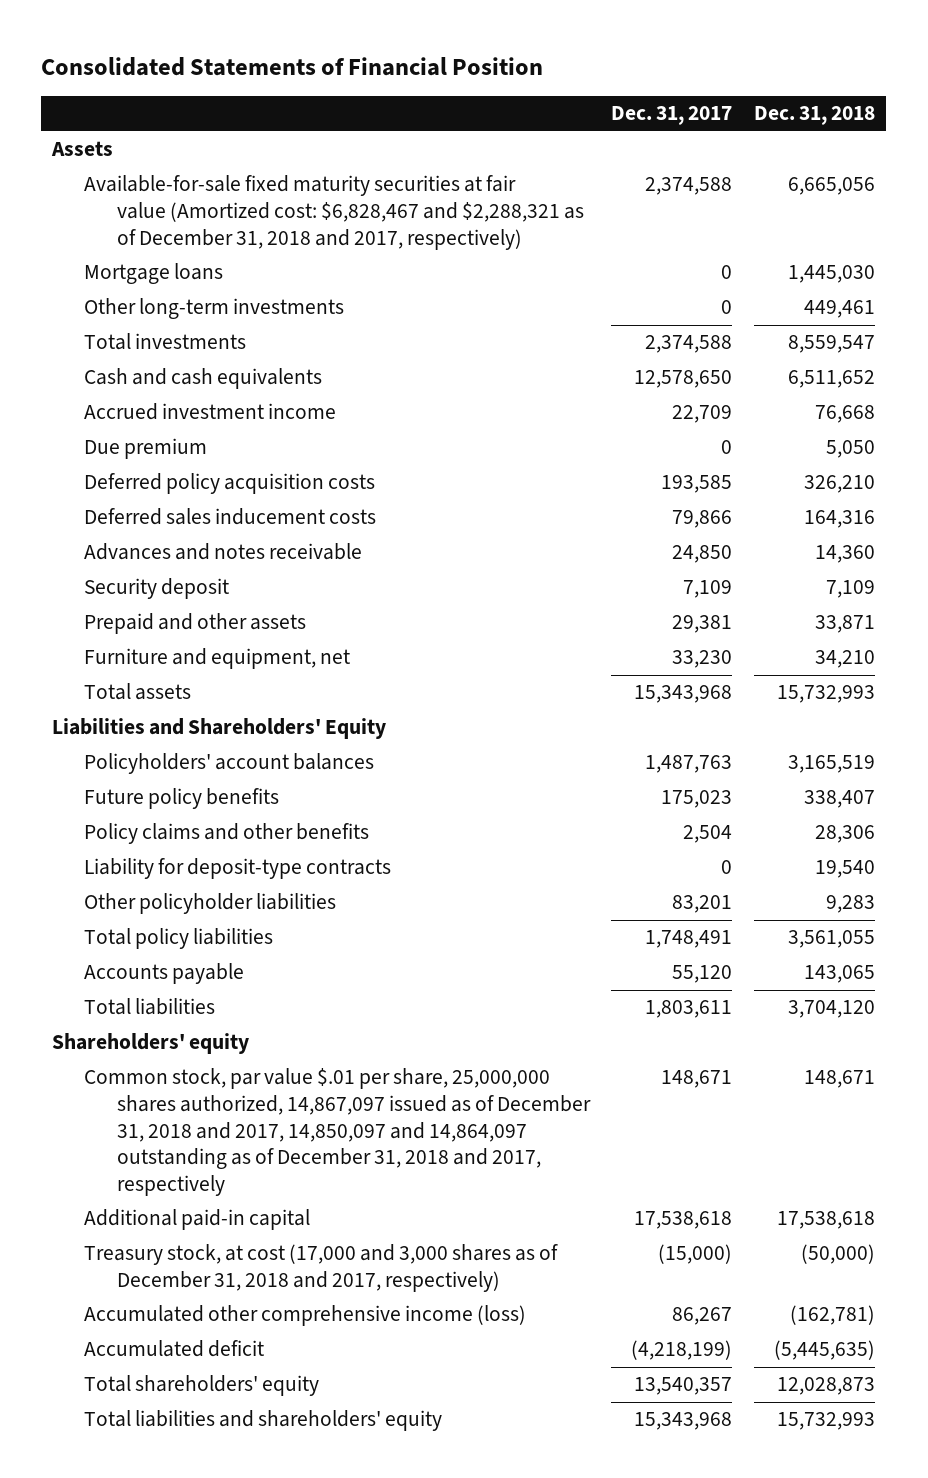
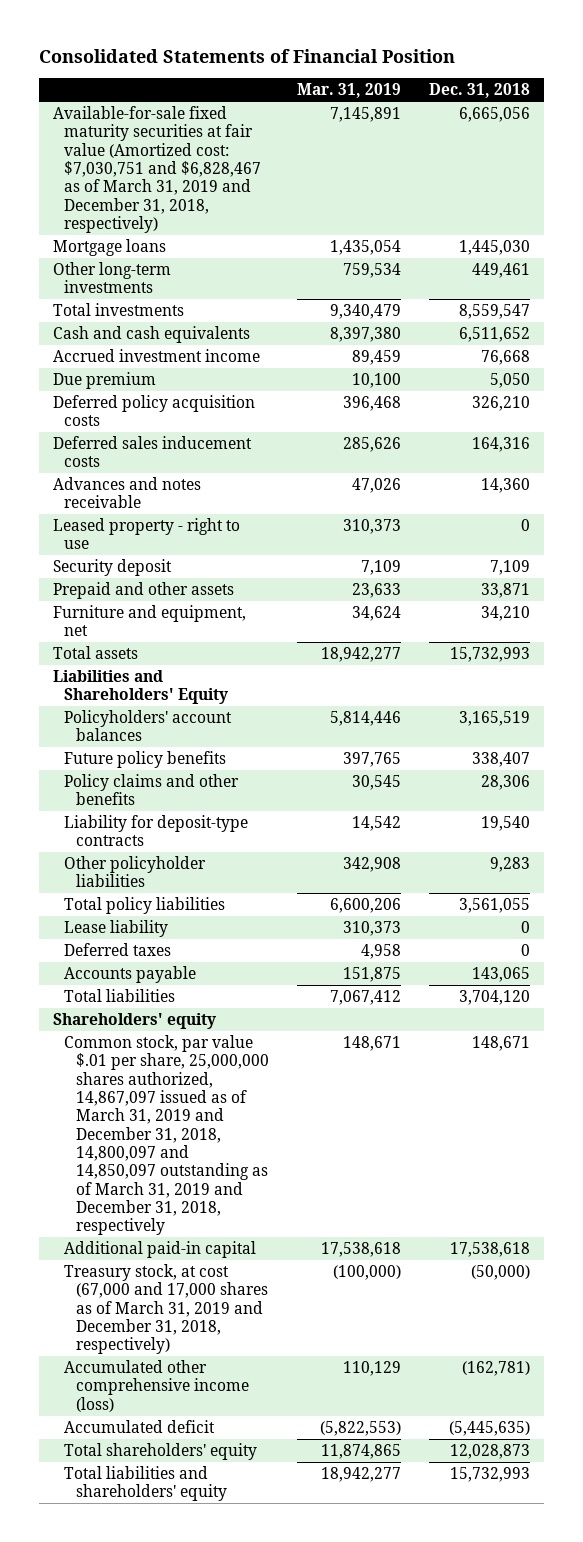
[611,106,733,126] Dec. 31, 2017 -> none
none -> [296,83,401,99] Mar. 31, 2019
[51,141,114,157] Assets -> none
[84,175,584,250] Available-for-sale fixed maturity securities at fair value (Amortized cost: $6,828,467 and $2,288,321 as of December 31, 2018 and 2017, respectively) -> [52,106,262,233] Available-for-sale fixed maturity securities at fair value (Amortized cost: $7,030,751 and $6,828,467 as of March 31, 2019 and December 31, 2018, respectively)
none -> [52,518,240,550] Leased property - right to use
none -> [64,920,169,938] Lease liability
none -> [64,943,172,957] Deferred taxes
[84,1068,591,1197] Common stock, par value $.01 per share, 25,000,000 shares authorized, 14,867,097 issued as of December 31, 2018 and 2017, 14,850,097 and 14,864,097 outstanding as of December 31, 2018 and 2017, respectively -> [64,1035,269,1236] Common stock, par value $.01 per share, 25,000,000 shares authorized, 14,867,097 issued as of March 31, 2019 and December 31, 2018, 14,800,097 and 14,850,097 outstanding as of March 31, 2019 and December 31, 2018, respectively
[84,1244,559,1293] Treasury stock, at cost (17,000 and 3,000 shares as of December 31, 2018 and 2017, respectively) -> [64,1264,268,1355] Treasury stock, at cost (67,000 and 17,000 shares as of March 31, 2019 and December 31, 2018, respectively)

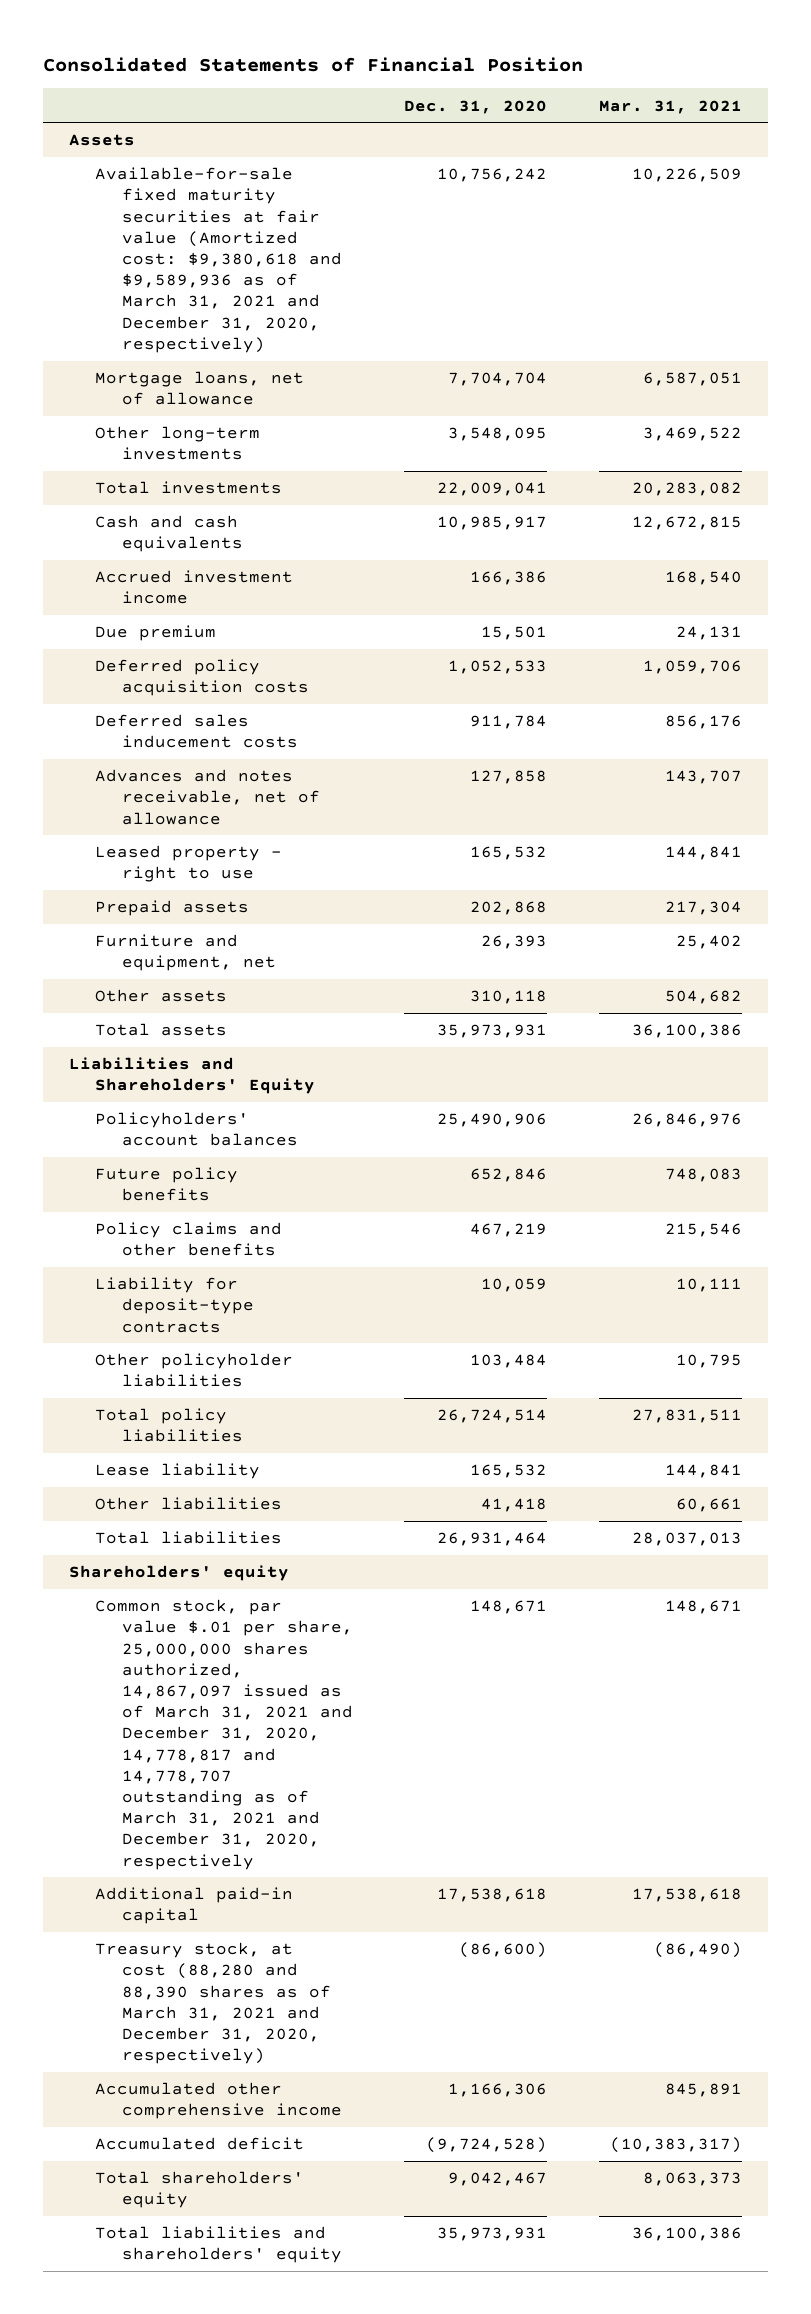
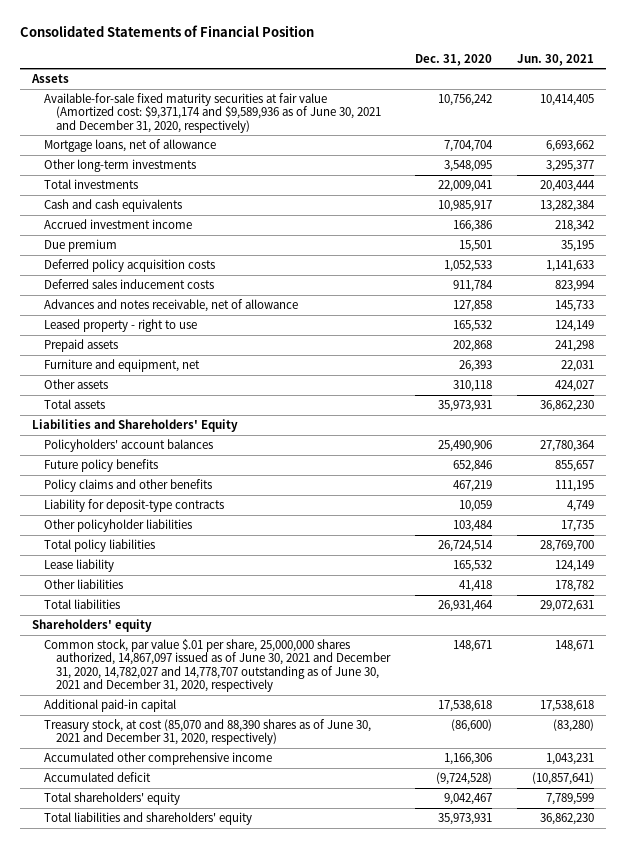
[599,99,743,114] Mar. 31, 2021 -> none
none -> [516,53,594,66] Jun. 30, 2021
[95,167,342,353] Available-for-sale fixed maturity securities at fair value (Amortized cost: $9,380,618 and $9,589,936 as of March 31, 2021 and December 31, 2020, respectively) -> [43,92,381,133] Available-for-sale fixed maturity securities at fair value (Amortized cost: $9,371,174 and $9,589,936 as of June 30, 2021 and December 31, 2020, respectively)
[95,1599,353,1870] Common stock, par value $.01 per share, 25,000,000 shares authorized, 14,867,097 issued as of March 31, 2021 and December 31, 2020, 14,778,817 and 14,778,707 outstanding as of March 31, 2021 and December 31, 2020, respectively -> [43,638,391,693] Common stock, par value $.01 per share, 25,000,000 shares authorized, 14,867,097 issued as of June 30, 2021 and December 31, 2020, 14,782,027 and 14,778,707 outstanding as of June 30, 2021 and December 31, 2020, respectively
[95,1942,331,2065] Treasury stock, at cost (88,280 and 88,390 shares as of March 31, 2021 and December 31, 2020, respectively) -> [43,718,371,746] Treasury stock, at cost (85,070 and 88,390 shares as of June 30, 2021 and December 31, 2020, respectively)

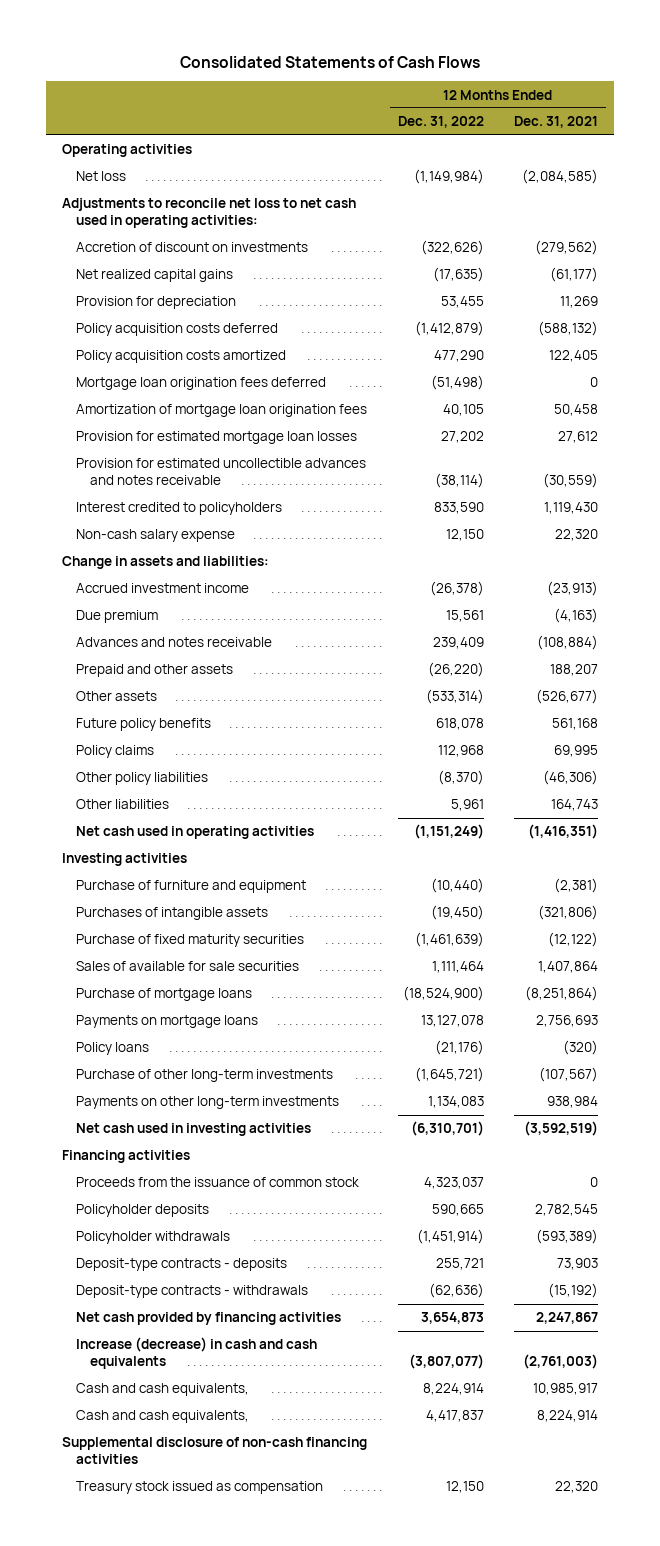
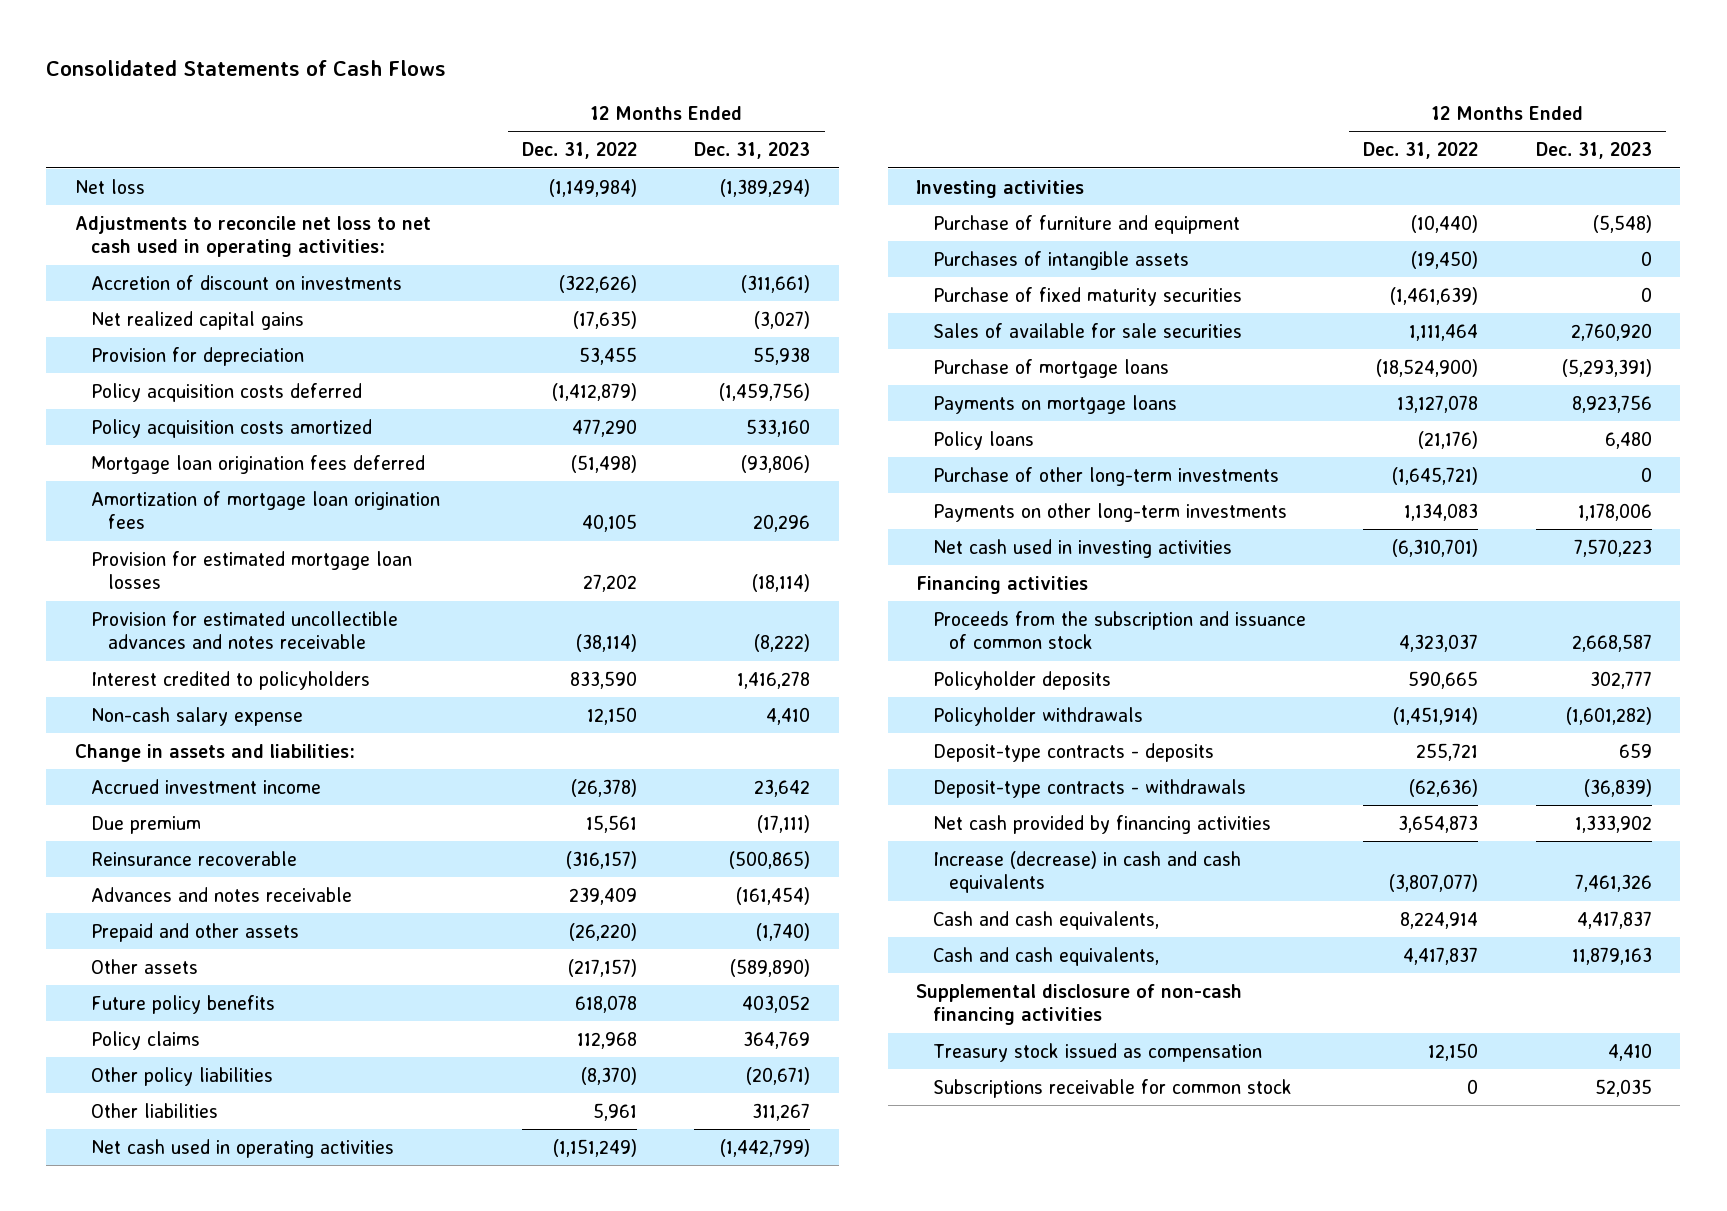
[514,116,599,129] Dec. 31, 2021 -> none
none -> [694,142,811,160] Dec. 31, 2023
[61,144,192,158] Operating activities -> none
none -> [91,850,298,866] Reinsurance recoverable
[425,689,484,705] (533,314) -> [567,958,637,977] (217,157)
[75,1177,359,1188] Proceeds from the issuance of common stock -> [932,610,1306,650] Proceeds from the subscription and issuance of common stock
none -> [932,1078,1292,1098] Subscriptions receivable for common stock

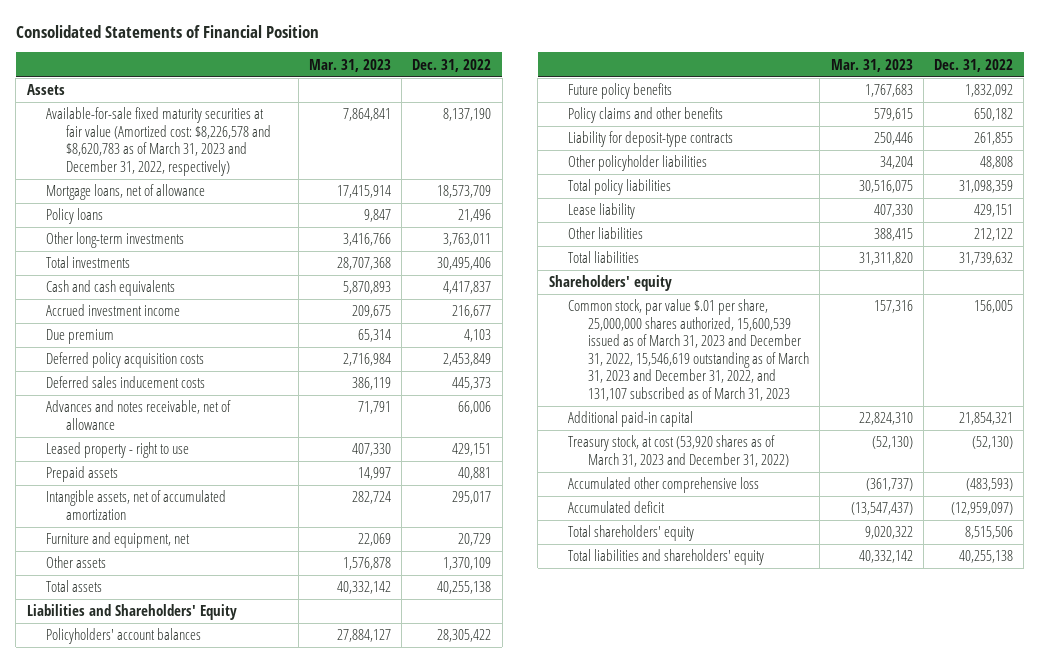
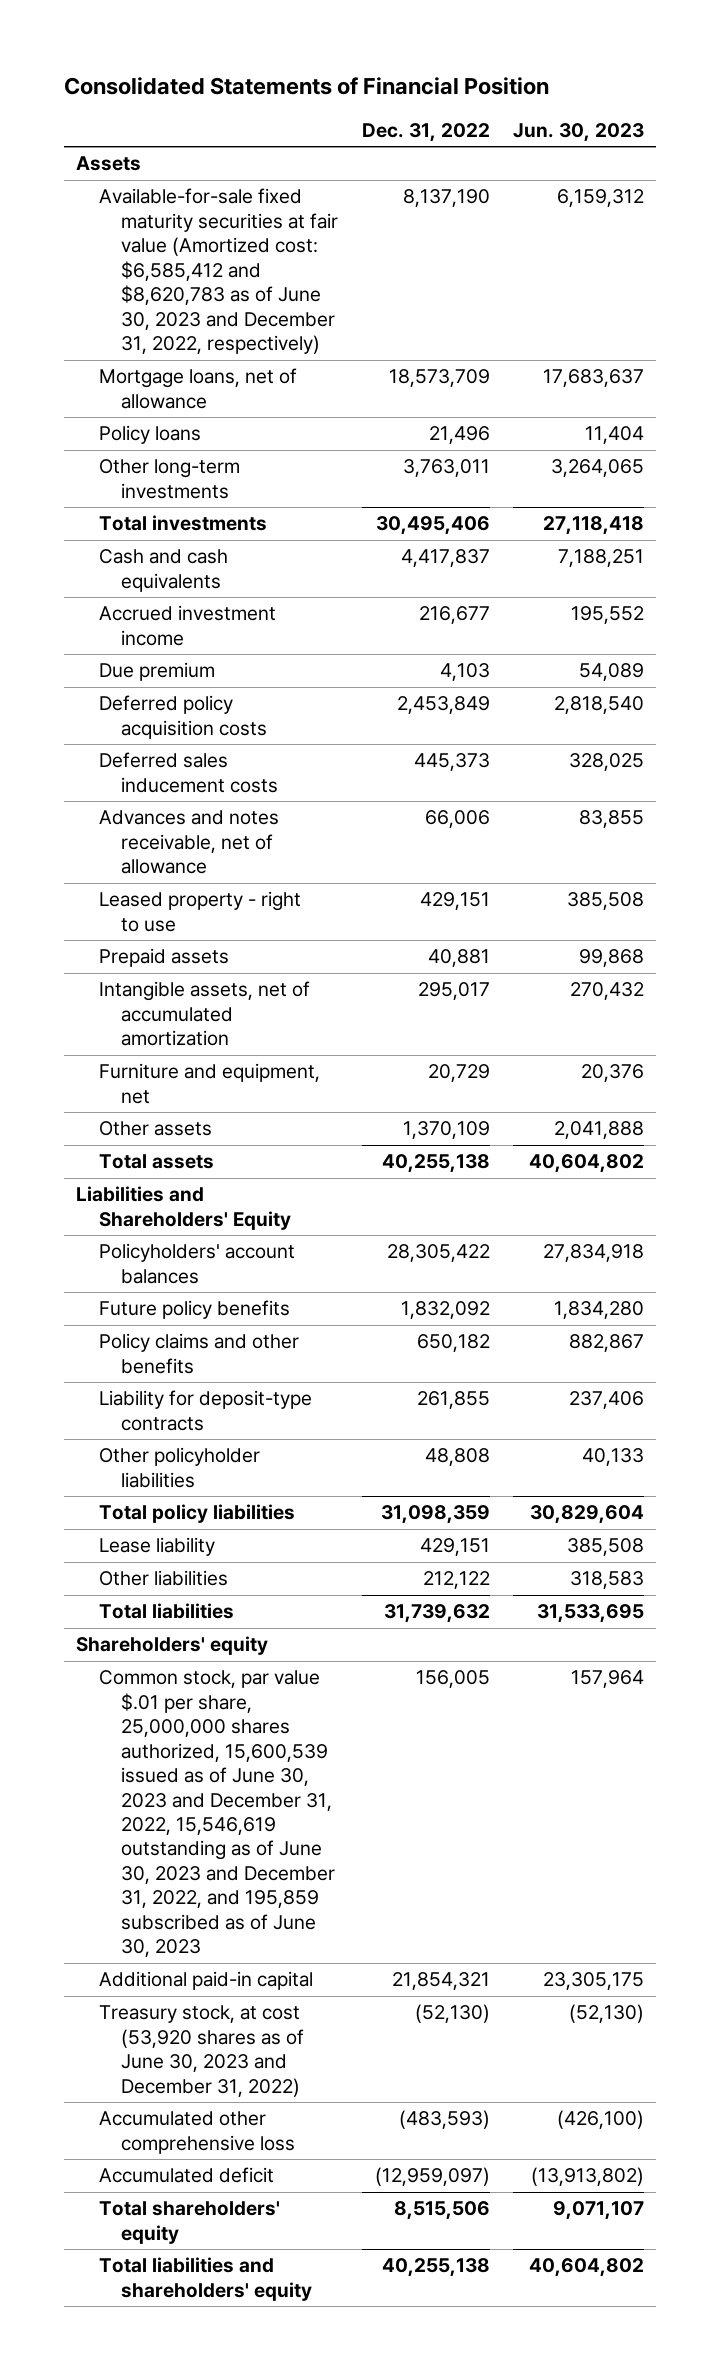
[308,58,391,72] Mar. 31, 2023 -> none
none -> [513,122,645,142] Jun. 30, 2023
[46,107,272,176] Available-for-sale fixed maturity securities at fair value (Amortized cost: $8,226,578 and $8,620,783 as of March 31, 2023 and December 31, 2022, respectively) -> [98,188,339,355] Available-for-sale fixed maturity securities at fair value (Amortized cost: $6,585,412 and $8,620,783 as of June 30, 2023 and December 31, 2022, respectively)
[568,299,810,401] Common stock, par value $.01 per share, 25,000,000 shares authorized, 15,600,539 issued as of March 31, 2023 and December 31, 2022, 15,546,619 outstanding as of March 31, 2023 and December 31, 2022, and 131,107 subscribed as of March 31, 2023 -> [98,1670,336,1958] Common stock, par value $.01 per share, 25,000,000 shares authorized, 15,600,539 issued as of June 30, 2023 and December 31, 2022, 15,546,619 outstanding as of June 30, 2023 and December 31, 2022, and 195,859 subscribed as of June 30, 2023
[568,435,790,467] Treasury stock, at cost (53,920 shares as of March 31, 2023 and December 31, 2022) -> [98,2005,305,2097] Treasury stock, at cost (53,920 shares as of June 30, 2023 and December 31, 2022)

